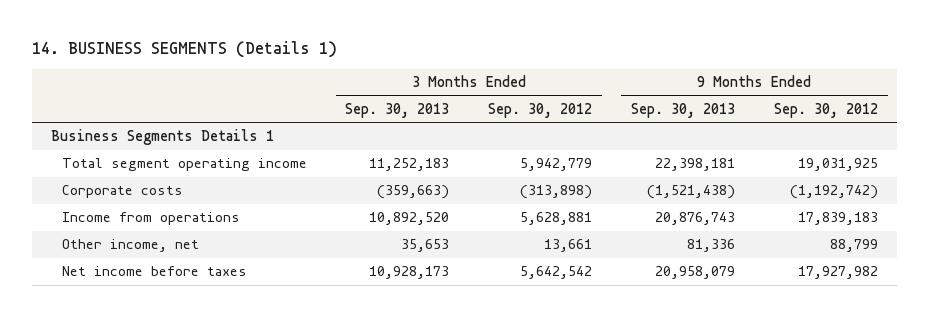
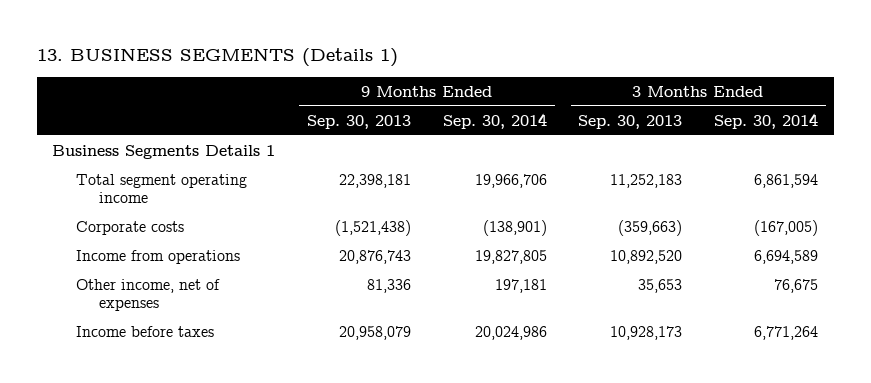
[31,41,337,59] 14. BUSINESS SEGMENTS (Details 1) -> [36,48,398,68] 13. BUSINESS SEGMENTS (Details 1)
[488,102,593,118] Sep. 30, 2012 -> none
[773,102,878,118] Sep. 30, 2012 -> none
none -> [442,112,547,129] Sep. 30, 2014
none -> [714,112,819,129] Sep. 30, 2014
[61,239,199,253] Other income, net -> [75,278,220,312] Other income, net of expenses
[61,266,247,277] Net income before taxes -> [75,325,214,337] Income before taxes

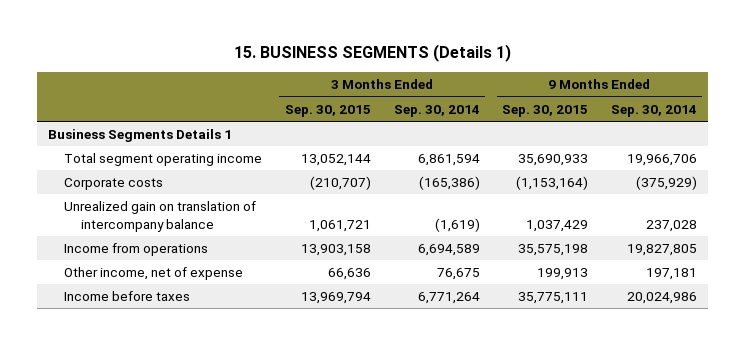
[36,48,398,68] 13. BUSINESS SEGMENTS (Details 1) -> [233,44,511,63] 15. BUSINESS SEGMENTS (Details 1)
[307,114,412,129] Sep. 30, 2013 -> none
[578,114,683,129] Sep. 30, 2013 -> none
none -> [285,104,372,117] Sep. 30, 2015
none -> [502,104,589,117] Sep. 30, 2015
[482,219,547,236] (138,901) -> [635,176,697,191] (375,929)
[754,219,819,236] (167,005) -> [418,176,480,191] (165,386)
none -> [64,201,257,232] Unrealized gain on translation of intercompany balance
[75,278,220,312] Other income, net of expenses -> [64,267,244,281] Other income, net of expense

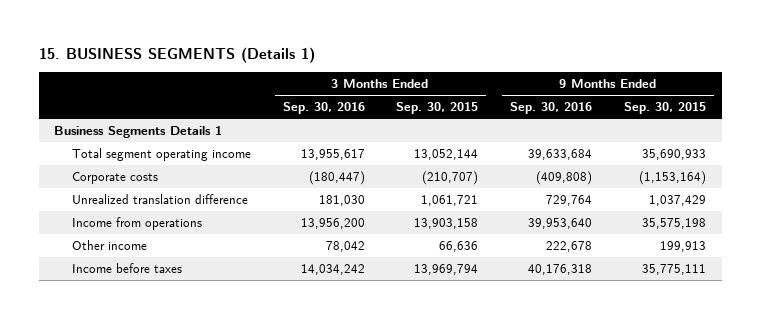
[393,104,480,117] Sep. 30, 2014 -> none
[610,104,697,117] Sep. 30, 2014 -> none
none -> [282,102,365,115] Sep. 30, 2016
none -> [510,102,593,115] Sep. 30, 2016
[64,201,257,232] Unrealized gain on translation of intercompany balance -> [71,194,248,205] Unrealized translation difference
[64,267,244,281] Other income, net of expense -> [71,240,147,251] Other income

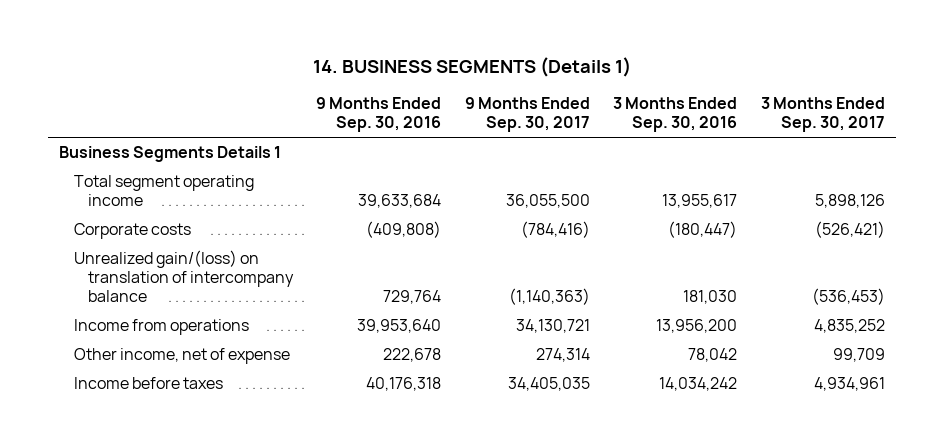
[38,46,315,63] 15. BUSINESS SEGMENTS (Details 1) -> [312,56,631,77] 14. BUSINESS SEGMENTS (Details 1)
[396,102,479,115] Sep. 30, 2015 -> none
[624,102,707,115] Sep. 30, 2015 -> none
none -> [464,97,590,133] 9 Months Ended Sep. 30, 2017
none -> [760,97,885,133] 3 Months Ended Sep. 30, 2017
[71,194,248,205] Unrealized translation difference -> [73,250,295,303] Unrealized gain/(loss) on translation of intercompany balance
[71,240,147,251] Other income -> [73,348,290,365] Other income, net of expense

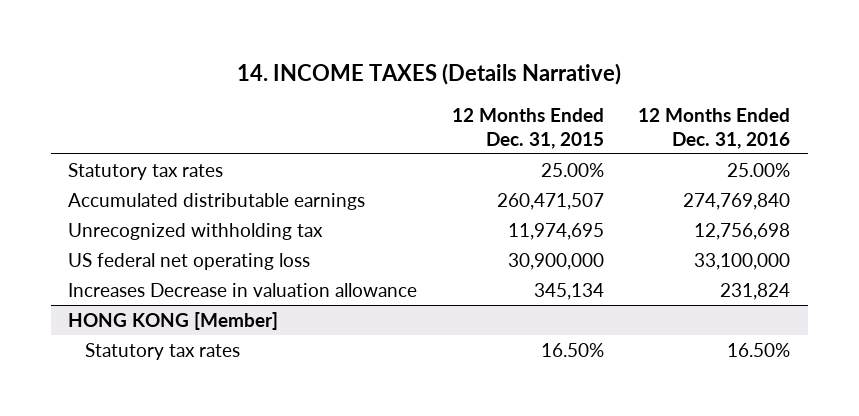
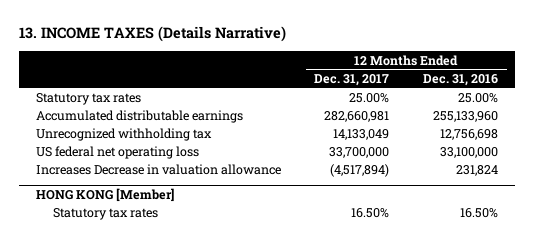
[237,62,622,85] 14. INCOME TAXES (Details Narrative) -> [18,26,286,43] 13. INCOME TAXES (Details Narrative)
[451,107,604,149] 12 Months Ended Dec. 31, 2015 -> none
none -> [314,73,390,86] Dec. 31, 2017
[683,192,791,210] 274,769,840 -> [433,110,499,122] 255,133,960

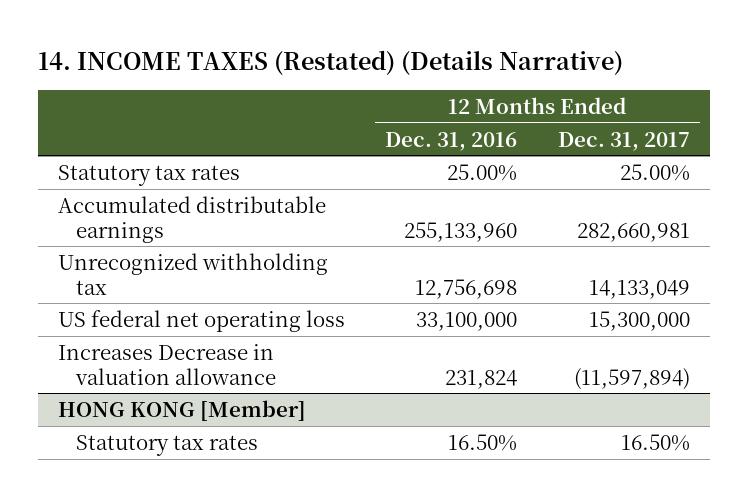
[18,26,286,43] 13. INCOME TAXES (Details Narrative) -> [38,49,624,75] 14. INCOME TAXES (Restated) (Details Narrative)
[329,146,390,158] 33,700,000 -> [588,310,690,331] 15,300,000
[330,163,390,177] (4,517,894) -> [573,367,690,390] (11,597,894)

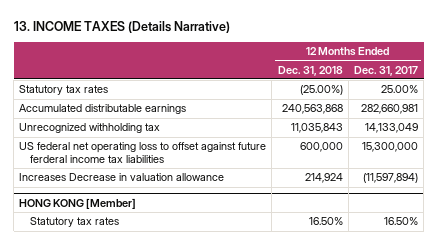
[38,49,624,75] 14. INCOME TAXES (Restated) (Details Narrative) -> [13,20,230,33] 13. INCOME TAXES (Details Narrative)
[385,131,518,151] Dec. 31, 2016 -> none
none -> [277,65,343,76] Dec. 31, 2018
[58,309,346,332] US federal net operating loss -> [19,142,267,164] US federal net operating loss to offset against future ferderal income tax liabilities

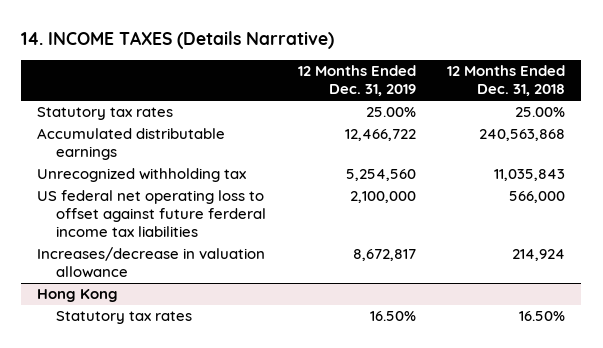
[13,20,230,33] 13. INCOME TAXES (Details Narrative) -> [21,30,335,49] 14. INCOME TAXES (Details Narrative)
[354,65,419,76] Dec. 31, 2017 -> none
none -> [297,65,416,97] 12 Months Ended Dec. 31, 2019
[299,85,343,96] (25.00%) -> [515,107,566,118] 25.00%
[299,142,343,153] 600,000 -> [509,191,566,204] 566,000
[19,173,225,182] Increases Decrease in valuation allowance -> [37,247,266,279] Increases/decrease in valuation allowance
[19,197,137,209] HONG KONG [Member] -> [37,289,119,303] Hong Kong

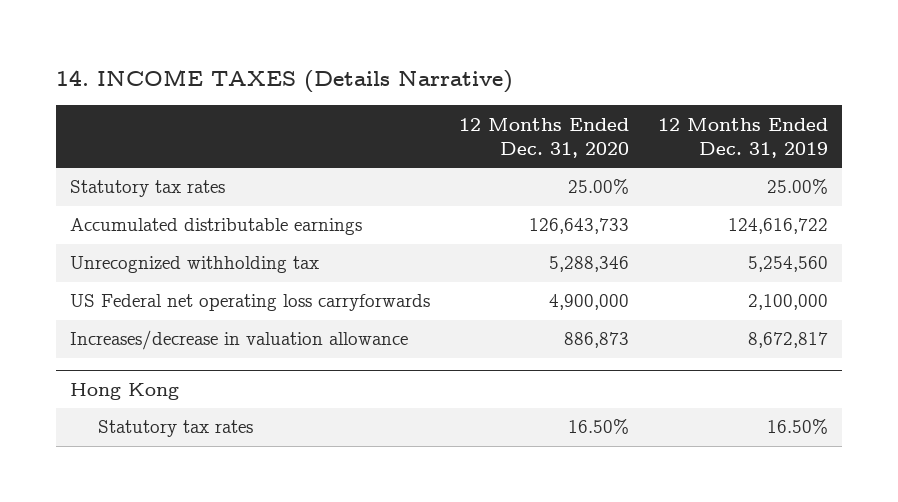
[447,65,566,97] 12 Months Ended Dec. 31, 2018 -> none
none -> [459,117,630,159] 12 Months Ended Dec. 31, 2020
[344,129,416,142] 12,466,722 -> [727,218,828,235] 124,616,722
[37,190,267,238] US federal net operating loss to offset against future ferderal income tax liabilities -> [70,294,431,312] US Federal net operating loss carryforwards

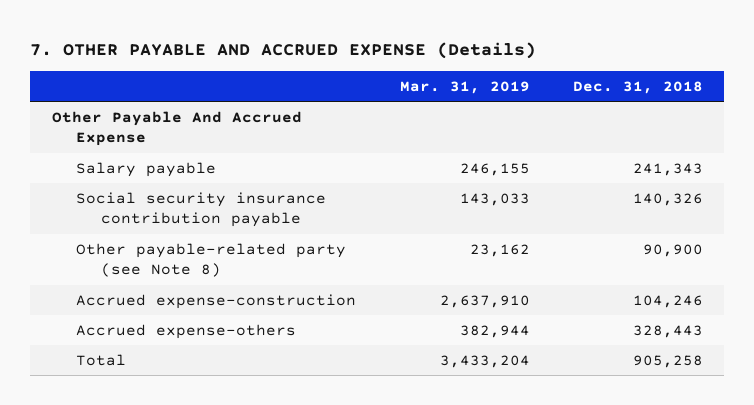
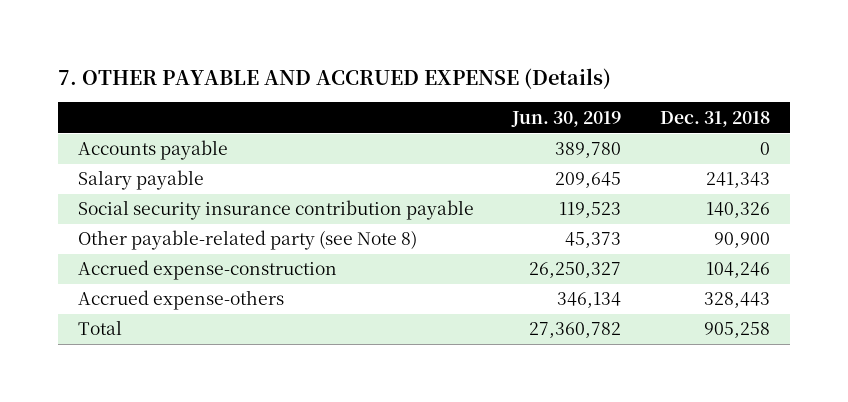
[399,80,530,94] Mar. 31, 2019 -> none
none -> [511,110,622,127] Jun. 30, 2019
[51,110,302,147] Other Payable And Accrued Expense -> none
none -> [77,140,228,161] Accounts payable

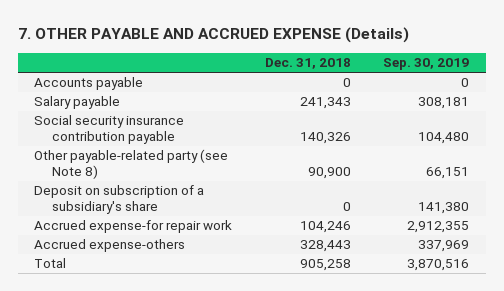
[511,110,622,127] Jun. 30, 2019 -> none
none -> [383,58,470,71] Sep. 30, 2019
none -> [34,185,205,215] Deposit on subscription of a subsidiary's share
[77,260,337,281] Accrued expense-construction -> [34,220,233,234] Accrued expense-for repair work

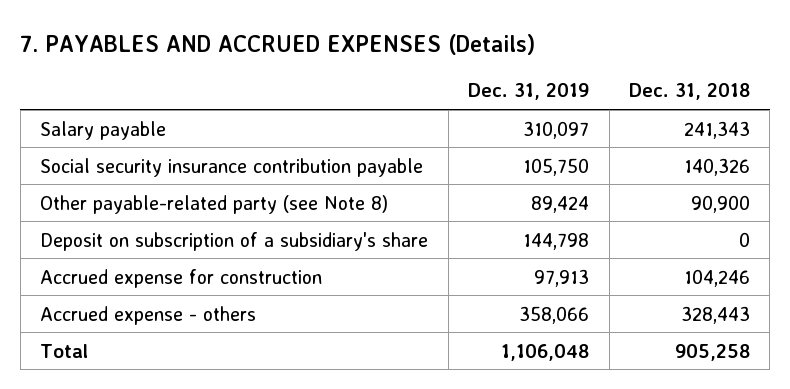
[18,27,410,44] 7. OTHER PAYABLE AND ACCRUED EXPENSE (Details) -> [20,33,536,55] 7. PAYABLES AND ACCRUED EXPENSES (Details)
[383,58,470,71] Sep. 30, 2019 -> none
none -> [468,83,590,101] Dec. 31, 2019
[34,77,144,91] Accounts payable -> none
[34,220,233,234] Accrued expense-for repair work -> [40,268,323,288] Accrued expense for construction
[34,239,186,253] Accrued expense-others -> [40,305,257,325] Accrued expense - others

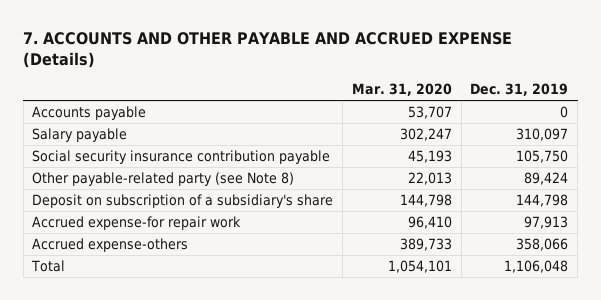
[20,33,536,55] 7. PAYABLES AND ACCRUED EXPENSES (Details) -> [23,32,513,69] 7. ACCOUNTS AND OTHER PAYABLE AND ACCRUED EXPENSE (Details)
[628,83,750,101] Dec. 31, 2018 -> none
none -> [351,83,452,97] Mar. 31, 2020
none -> [32,105,147,120] Accounts payable
[40,268,323,288] Accrued expense for construction -> [32,215,242,230] Accrued expense-for repair work
[40,305,257,325] Accrued expense - others -> [32,237,189,252] Accrued expense-others

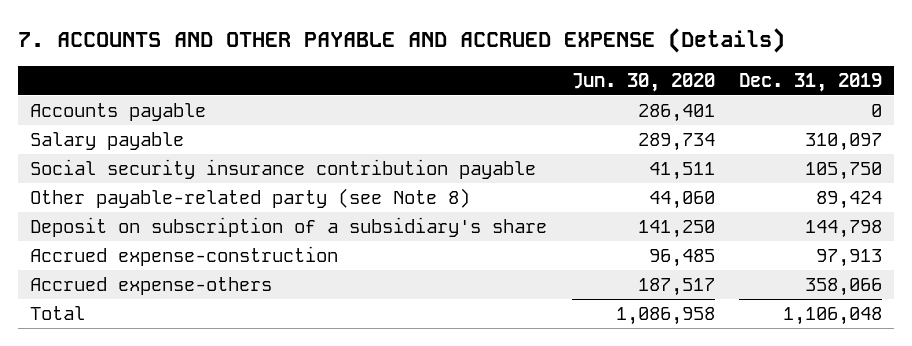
[351,83,452,97] Mar. 31, 2020 -> none
none -> [571,72,715,92] Jun. 30, 2020
[32,215,242,230] Accrued expense-for repair work -> [30,246,339,267] Accrued expense-construction

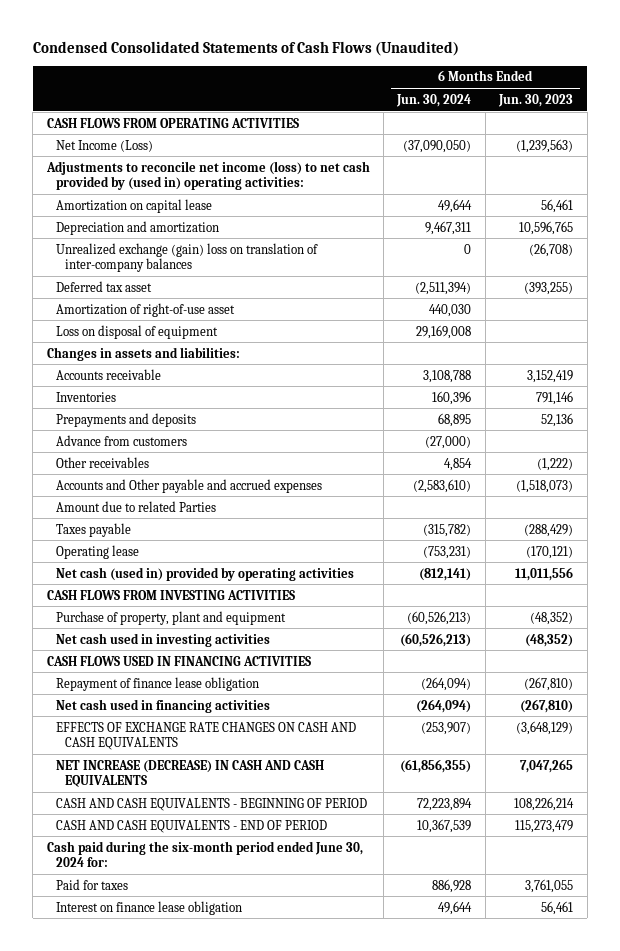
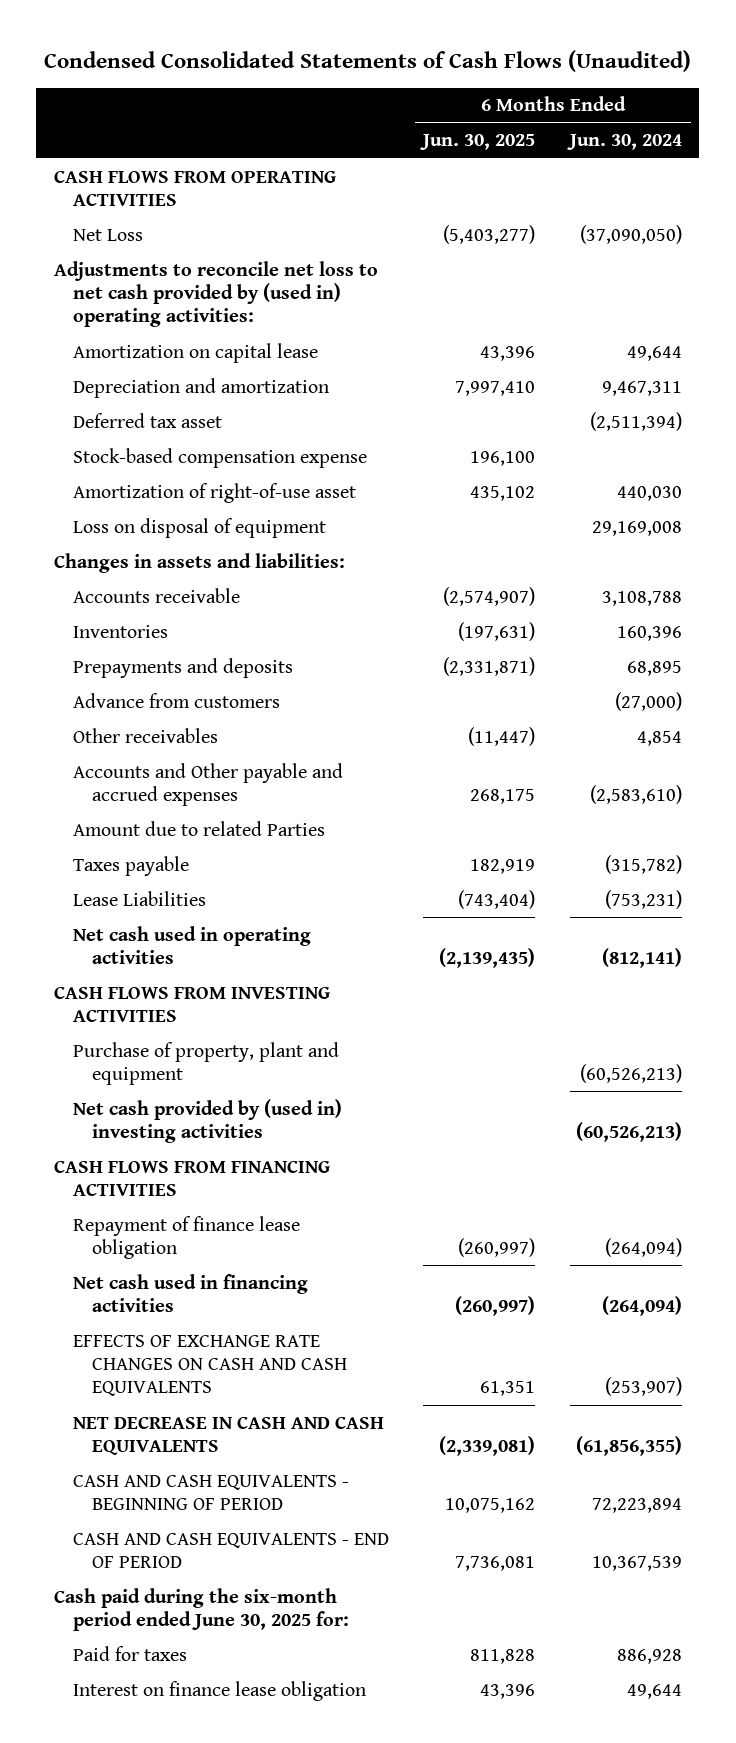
[498,93,574,107] Jun. 30, 2023 -> none
none -> [420,134,536,151] Jun. 30, 2025
[55,139,153,152] Net Income (Loss) -> [72,228,143,241] Net Loss
[45,160,370,191] Adjustments to reconcile net income (loss) to net cash provided by (used in) operating activities: -> [53,260,378,328] Adjustments to reconcile net loss to net cash provided by (used in) operating activities:
[55,242,318,273] Unrealized exchange (gain) loss on translation of inter-company balances -> none
none -> [72,447,367,468] Stock-based compensation expense
[55,544,139,559] Operating lease -> [72,890,206,906] Lease Liabilities
[55,566,354,581] Net cash (used in) provided by operating activities -> [72,925,311,965] Net cash used in operating activities
[55,632,270,647] Net cash used in investing activities -> [72,1098,342,1144] Net cash provided by (used in) investing activities
[46,655,311,666] CASH FLOWS USED IN FINANCING ACTIVITIES -> [53,1159,330,1197] CASH FLOWS FROM FINANCING ACTIVITIES
[55,759,324,788] NET INCREASE (DECREASE) IN CASH AND CASH EQUIVALENTS -> [72,1415,384,1456] NET DECREASE IN CASH AND CASH EQUIVALENTS
[46,840,363,868] Cash paid during the six-month period ended June 30, 2024 for: -> [53,1587,349,1632] Cash paid during the six-month period ended June 30, 2025 for:

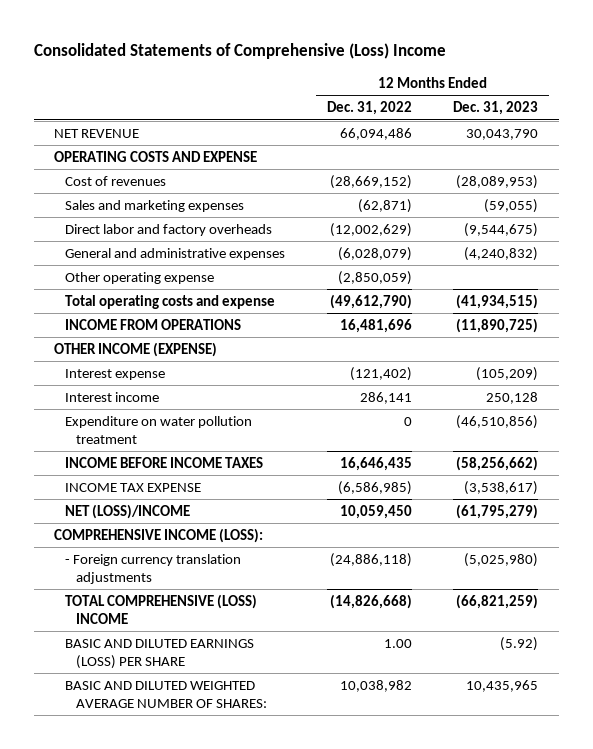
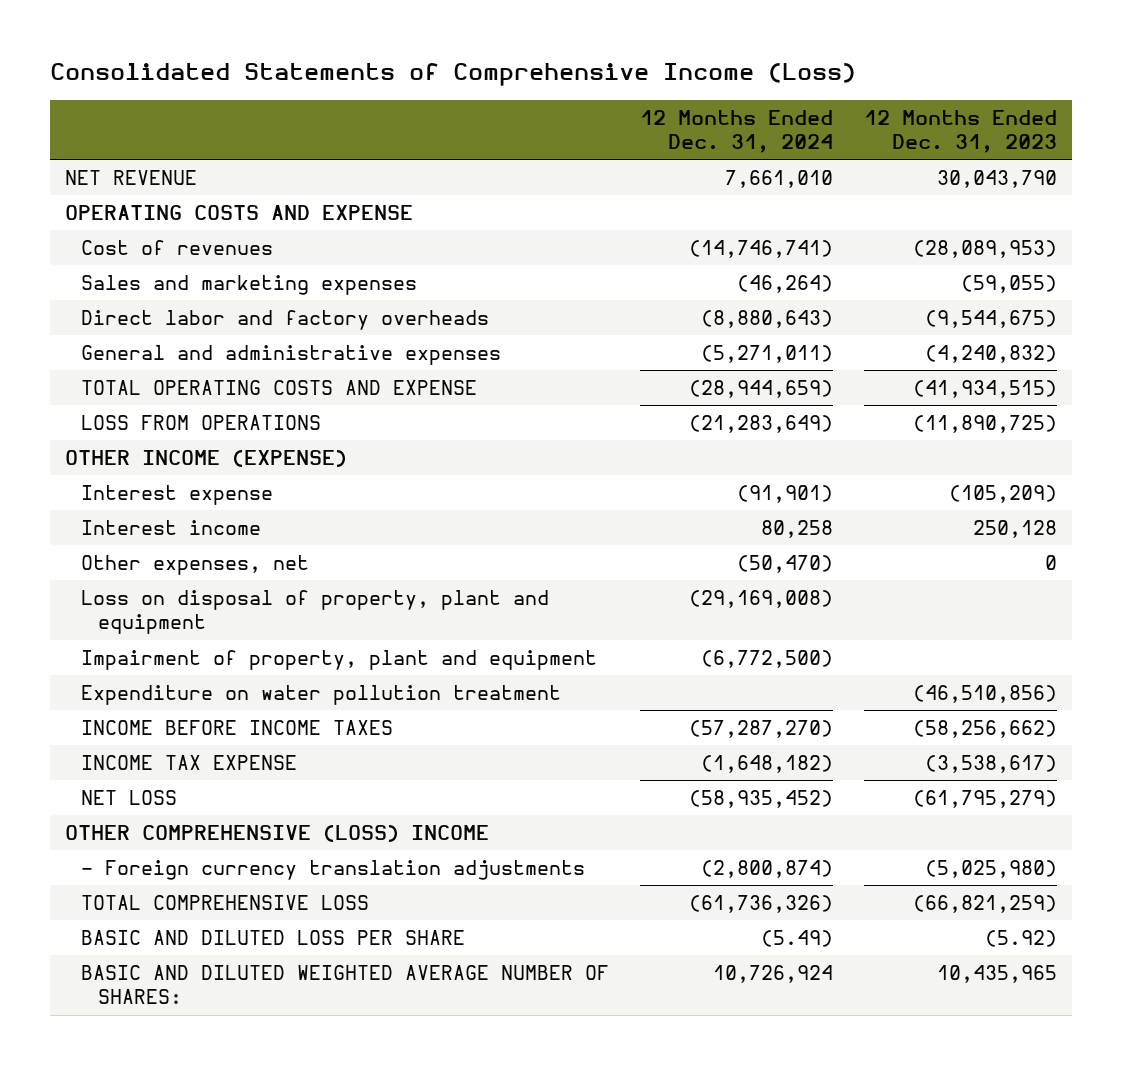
[33,43,446,60] Consolidated Statements of Comprehensive (Loss) Income -> [50,63,857,87] Consolidated Statements of Comprehensive Income (Loss)
[326,101,412,116] Dec. 31, 2022 -> none
none -> [640,110,834,154] 12 Months Ended Dec. 31, 2024
[65,271,215,284] Other operating expense -> none
[65,294,276,309] Total operating costs and expense -> [81,380,478,396] TOTAL OPERATING COSTS AND EXPENSE
[65,318,242,330] INCOME FROM OPERATIONS -> [81,415,322,431] LOSS FROM OPERATIONS
none -> [81,555,310,576] Other expenses, net
none -> [81,590,550,635] Loss on disposal of property, plant and equipment
none -> [81,650,598,671] Impairment of property, plant and equipment
[65,503,191,519] NET (LOSS)/INCOME -> [81,790,178,806] NET LOSS
[54,527,264,543] COMPREHENSIVE INCOME (LOSS): -> [65,825,490,843] OTHER COMPREHENSIVE (LOSS) INCOME
[65,593,258,624] TOTAL COMPREHENSIVE (LOSS) INCOME -> [81,895,370,911] TOTAL COMPREHENSIVE LOSS
[65,638,255,669] BASIC AND DILUTED EARNINGS (LOSS) PER SHARE -> [81,930,466,946] BASIC AND DILUTED LOSS PER SHARE

